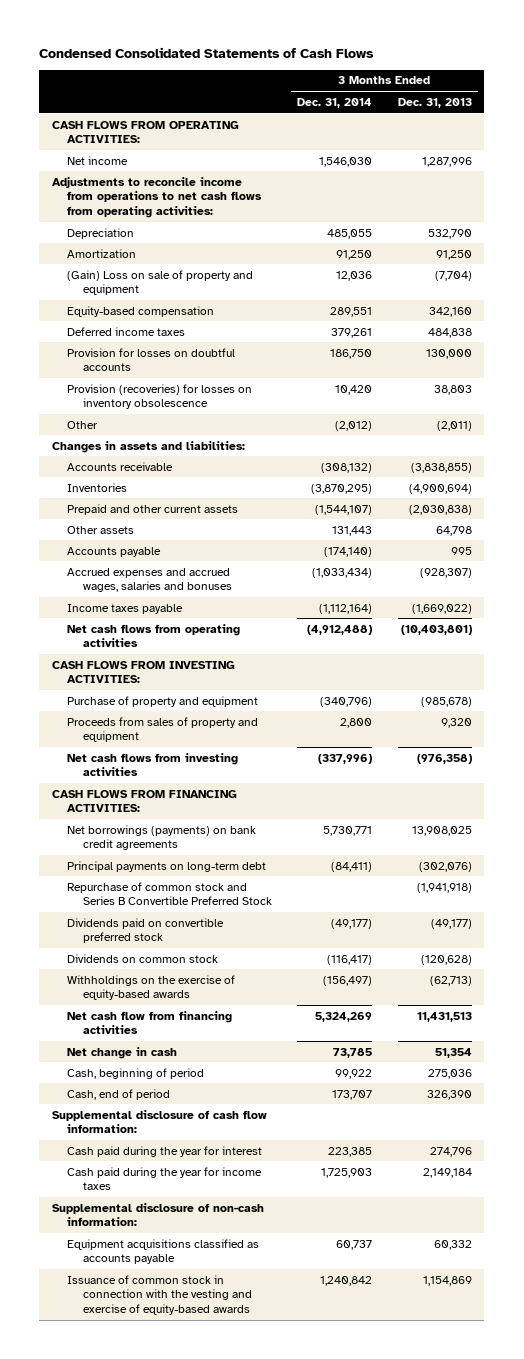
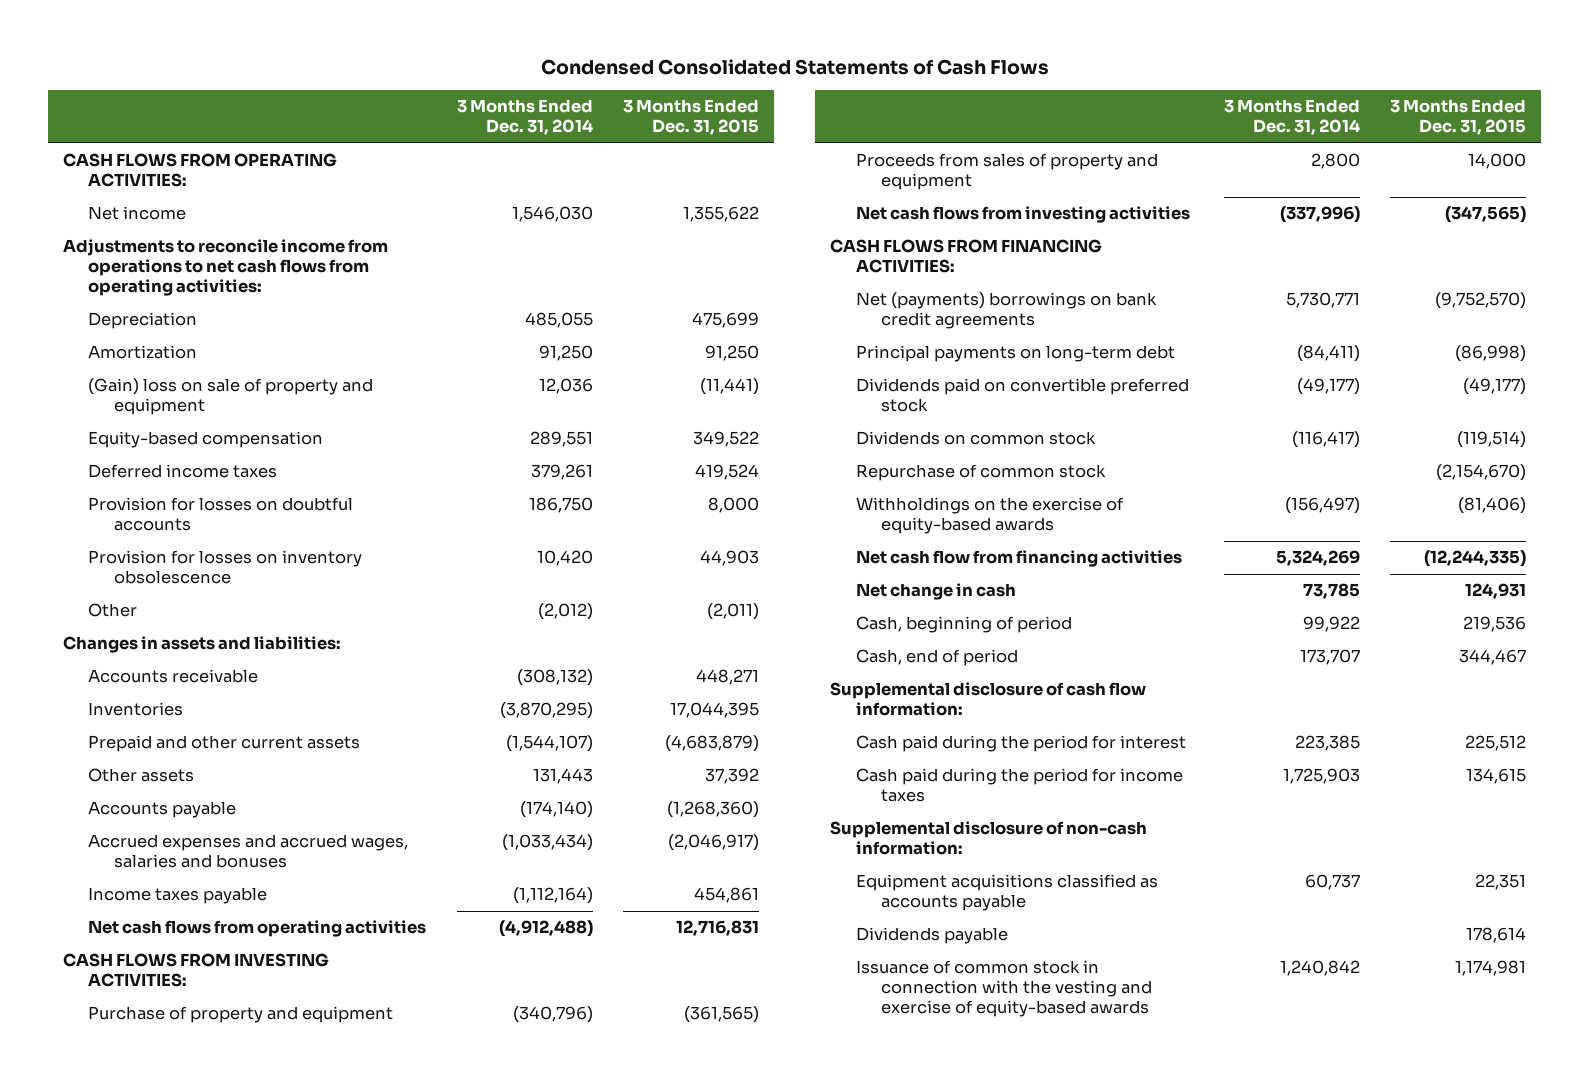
[397,97,472,108] Dec. 31, 2013 -> none
none -> [623,99,760,136] 3 Months Ended Dec. 31, 2015
[67,269,254,296] (Gain) Loss on sale of property and equipment -> [88,378,374,416] (Gain) loss on sale of property and equipment
[67,383,253,410] Provision (recoveries) for losses on inventory obsolescence -> [88,550,363,585] Provision for losses on inventory obsolescence
[67,824,257,851] Net borrowings (payments) on bank credit agreements -> [855,292,1157,330] Net (payments) borrowings on bank credit agreements
[67,881,272,906] Repurchase of common stock and Series B Convertible Preferred Stock -> none
none -> [855,464,1106,482] Repurchase of common stock
[67,1145,263,1157] Cash paid during the year for interest -> [855,735,1186,753] Cash paid during the period for interest
[67,1166,263,1191] Cash paid during the year for income taxes -> [855,768,1183,803] Cash paid during the period for income taxes
none -> [855,927,1008,945] Dividends payable

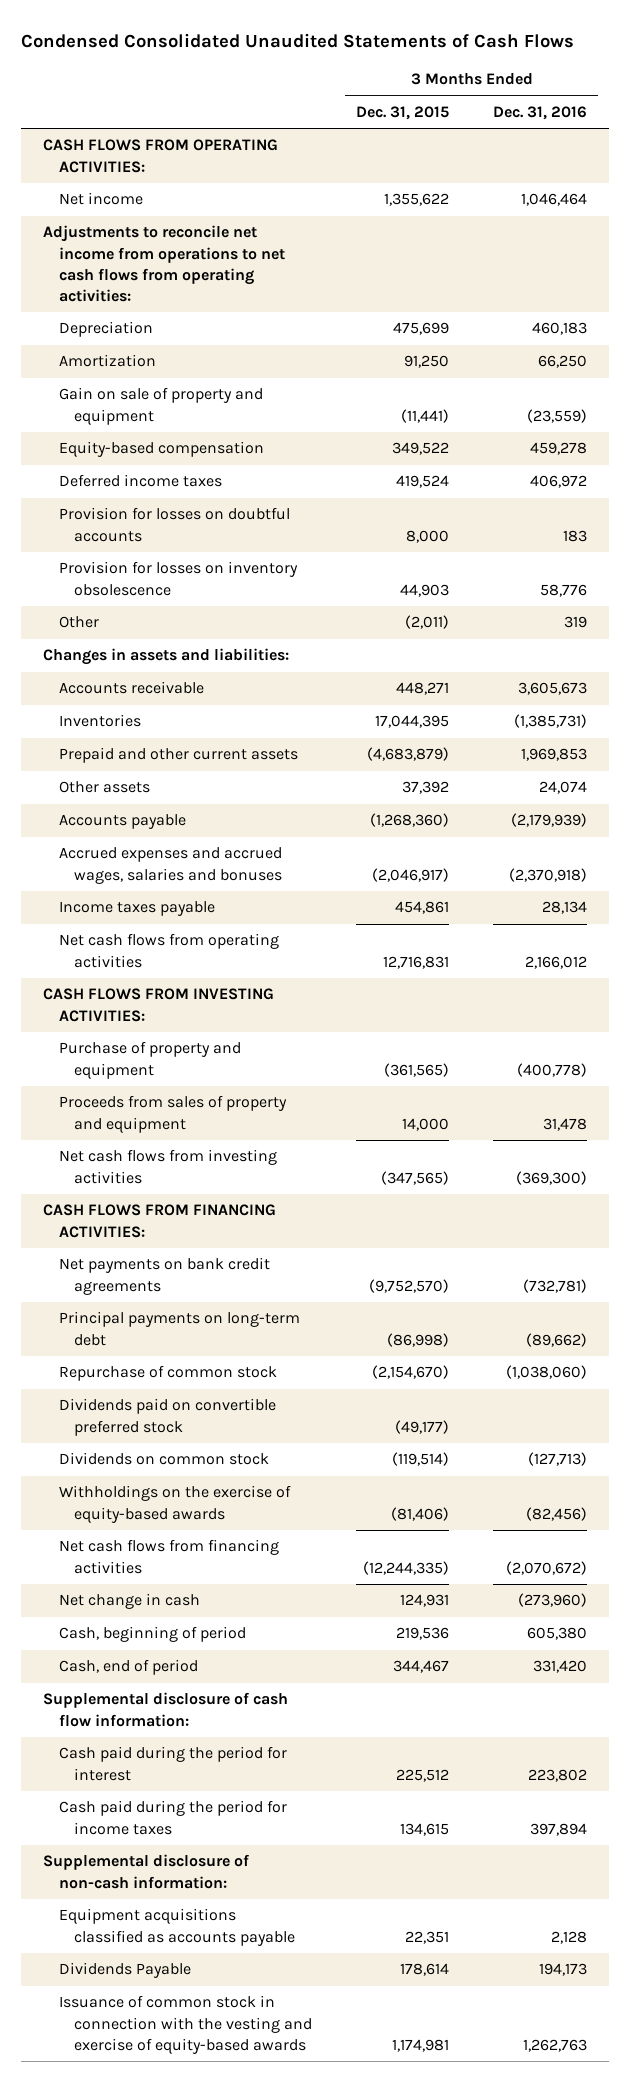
[540,58,1049,75] Condensed Consolidated Statements of Cash Flows -> [21,32,575,48] Condensed Consolidated Unaudited Statements of Cash Flows
[456,99,593,136] 3 Months Ended Dec. 31, 2014 -> none
none -> [493,106,588,121] Dec. 31, 2016
[63,239,389,297] Adjustments to reconcile income from operations to net cash flows from operating activities: -> [43,225,285,302] Adjustments to reconcile net income from operations to net cash flows from operating activities:
[88,378,374,416] (Gain) loss on sale of property and equipment -> [58,387,263,425] Gain on sale of property and equipment
[855,292,1157,330] Net (payments) borrowings on bank credit agreements -> [58,1257,270,1295] Net payments on bank credit agreements
[855,464,1106,482] Repurchase of common stock -> [58,1365,277,1382] Repurchase of common stock
[855,550,1182,568] Net cash flow from financing activities -> [58,1539,279,1574] Net cash flows from financing activities
[855,927,1008,945] Dividends payable -> [58,1962,191,1979] Dividends Payable

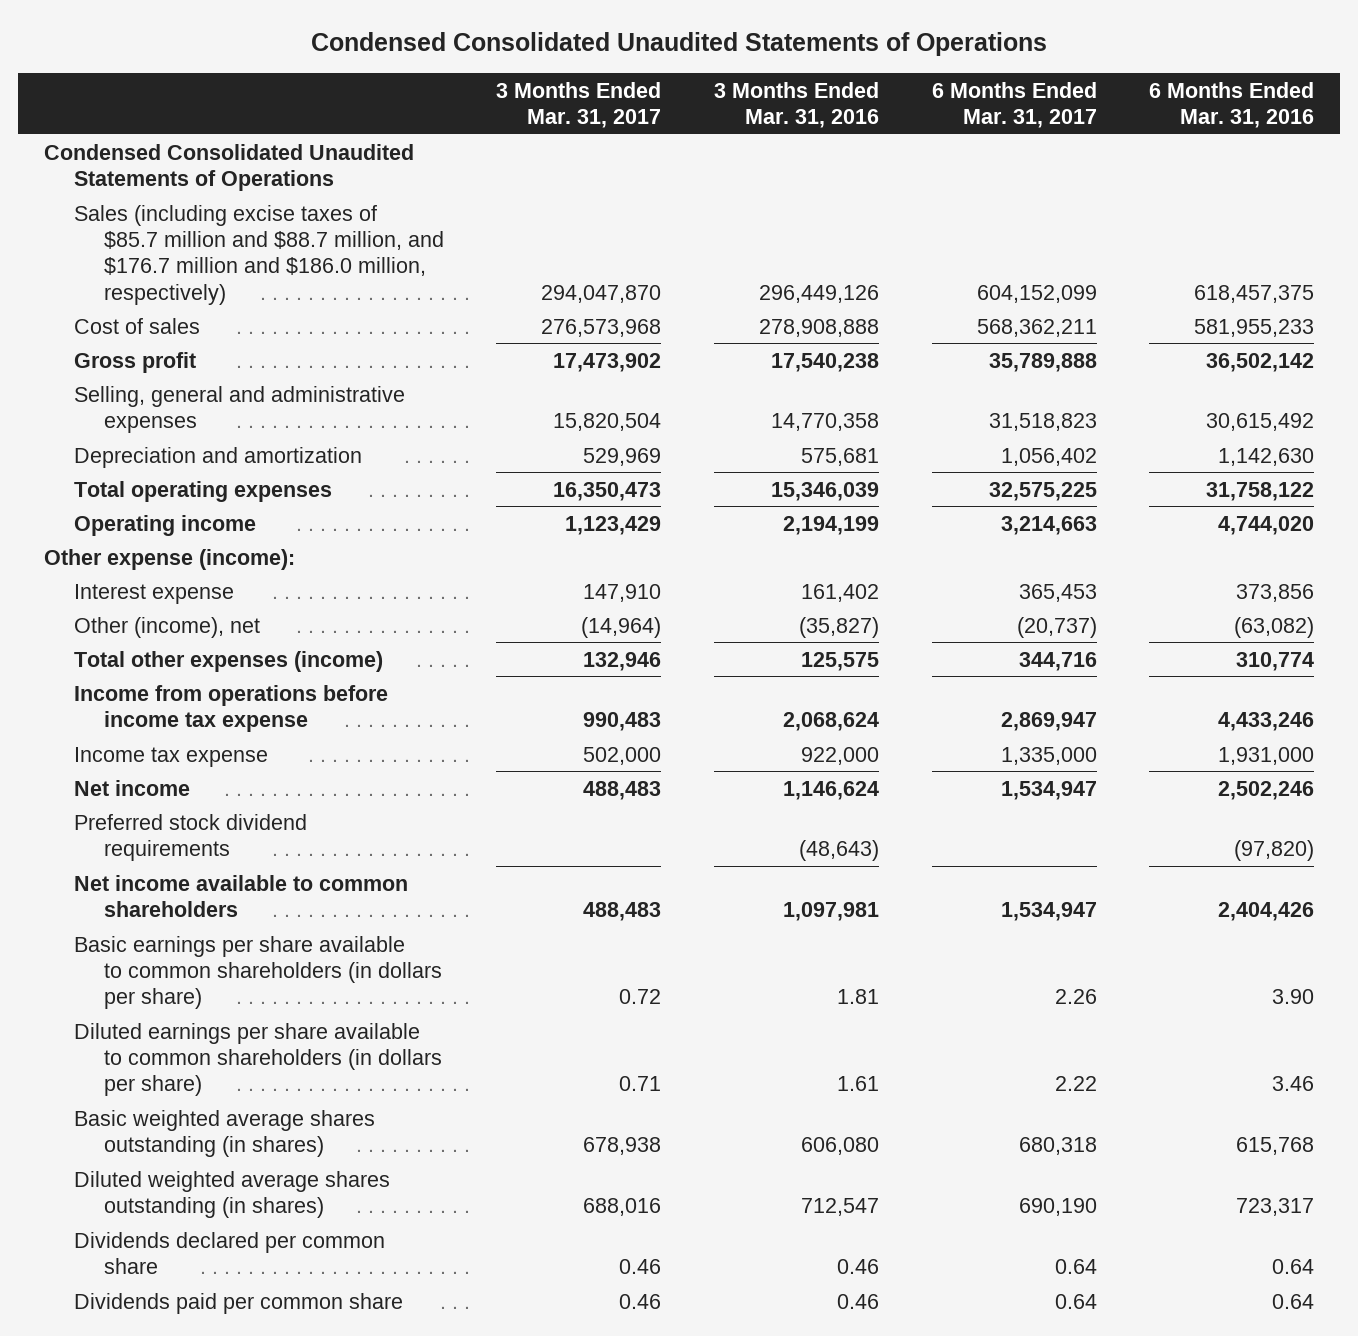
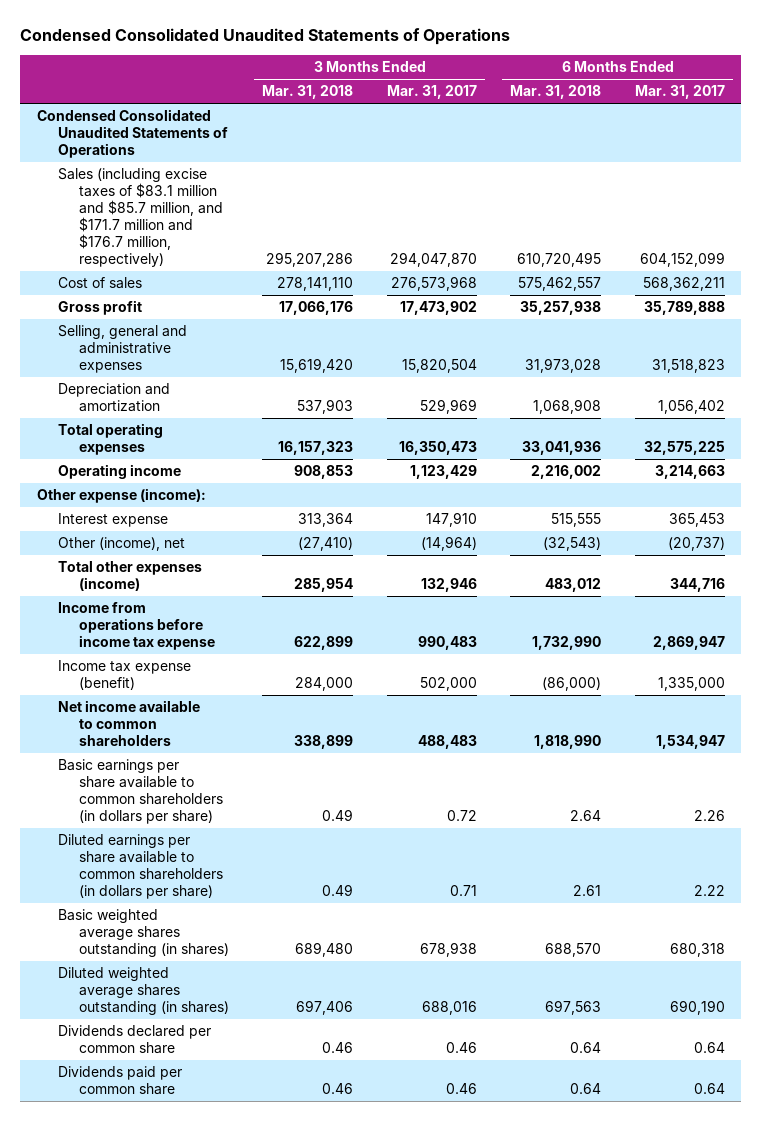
[713,81,879,129] 3 Months Ended Mar. 31, 2016 -> none
[1149,81,1315,129] 6 Months Ended Mar. 31, 2016 -> none
none -> [262,85,354,100] Mar. 31, 2018
none -> [510,85,602,100] Mar. 31, 2018
[73,204,444,305] Sales (including excise taxes of $85.7 million and $88.7 million, and $176.7 million and $186.0 million, respectively) -> [57,168,224,268] Sales (including excise taxes of $83.1 million and $85.7 million, and $171.7 million and $176.7 million, respectively)
[73,779,190,796] Net income -> none
[73,813,307,861] Preferred stock dividend requirements -> none
[73,746,268,767] Income tax expense -> [57,660,191,691] Income tax expense (benefit)

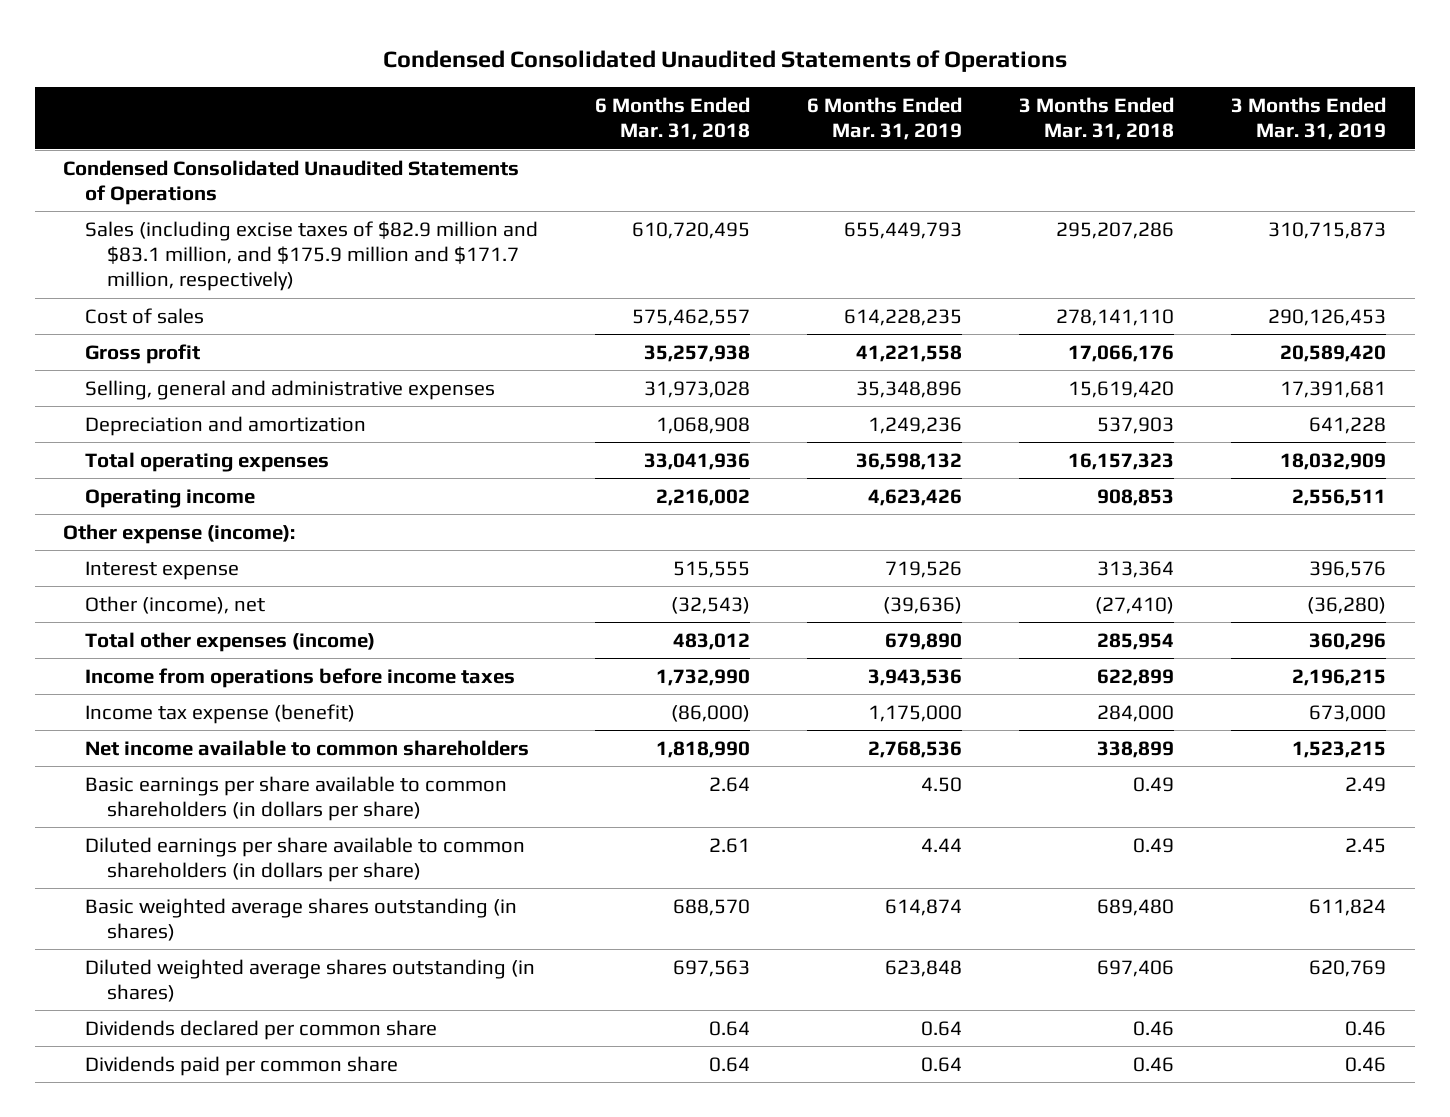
[386,85,477,100] Mar. 31, 2017 -> none
[634,85,725,100] Mar. 31, 2017 -> none
none -> [807,96,963,141] 6 Months Ended Mar. 31, 2019
none -> [1231,96,1387,141] 3 Months Ended Mar. 31, 2019
[57,168,224,268] Sales (including excise taxes of $83.1 million and $85.7 million, and $171.7 million and $176.7 million, respectively) -> [84,220,538,292] Sales (including excise taxes of $82.9 million and $83.1 million, and $175.9 million and $171.7 million, respectively)
[57,602,216,651] Income from operations before income tax expense -> [84,667,515,688] Income from operations before income taxes

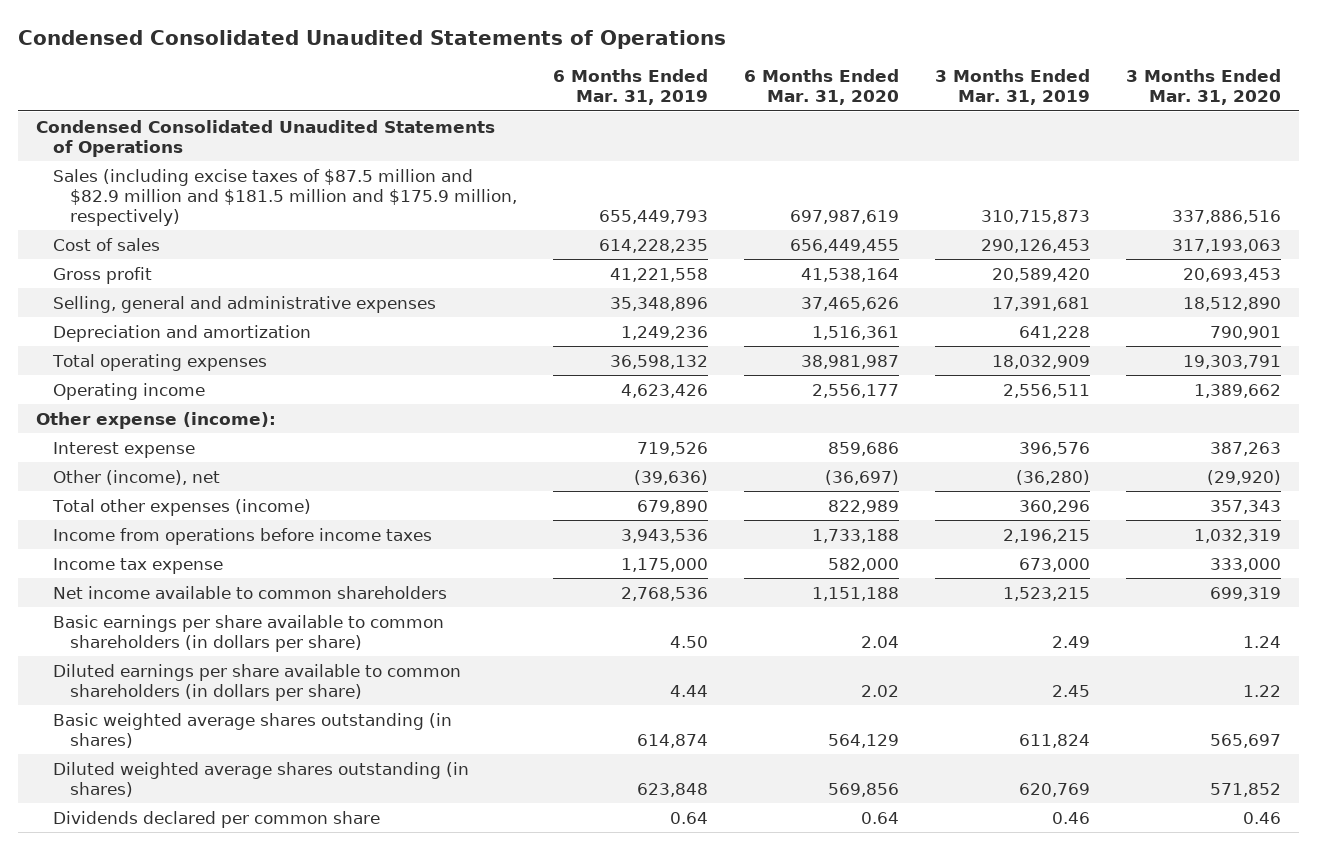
[595,96,751,141] 6 Months Ended Mar. 31, 2018 -> none
[1019,96,1175,141] 3 Months Ended Mar. 31, 2018 -> none
none -> [743,69,899,106] 6 Months Ended Mar. 31, 2020
none -> [1125,69,1281,106] 3 Months Ended Mar. 31, 2020
[84,220,538,292] Sales (including excise taxes of $82.9 million and $83.1 million, and $175.9 million and $171.7 million, respectively) -> [53,168,518,226] Sales (including excise taxes of $87.5 million and $82.9 million and $181.5 million and $175.9 million, respectively)
[84,703,355,724] Income tax expense (benefit) -> [53,557,224,574] Income tax expense
[84,1055,398,1076] Dividends paid per common share -> none

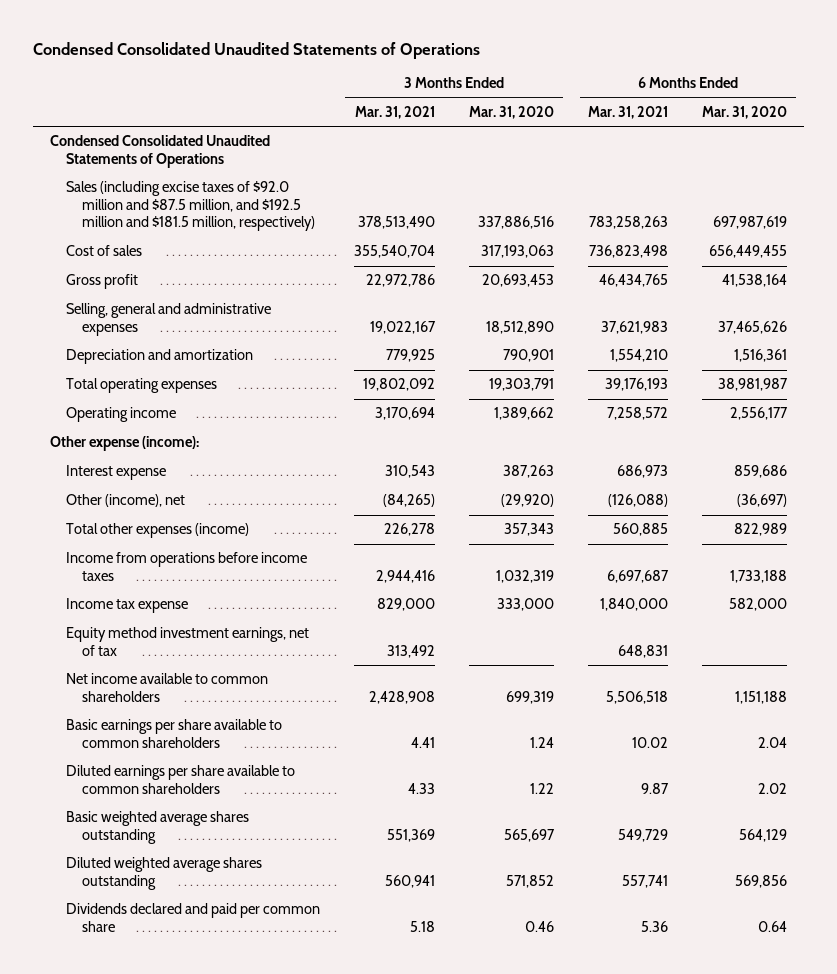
[553,69,709,106] 6 Months Ended Mar. 31, 2019 -> none
[934,69,1090,106] 3 Months Ended Mar. 31, 2019 -> none
none -> [355,106,436,120] Mar. 31, 2021
none -> [588,106,669,120] Mar. 31, 2021
[53,168,518,226] Sales (including excise taxes of $87.5 million and $82.9 million and $181.5 million and $175.9 million, respectively) -> [65,181,316,232] Sales (including excise taxes of $92.0 million and $87.5 million, and $192.5 million and $181.5 million, respectively)
none -> [65,627,309,656] Equity method investment earnings, net of tax
[53,614,445,652] Basic earnings per share available to common shareholders (in dollars per share) -> [65,719,282,748] Basic earnings per share available to common shareholders
[53,663,462,701] Diluted earnings per share available to common shareholders (in dollars per share) -> [65,765,295,794] Diluted earnings per share available to common shareholders
[53,712,453,748] Basic weighted average shares outstanding (in shares) -> [65,811,249,844] Basic weighted average shares outstanding
[53,761,470,797] Diluted weighted average shares outstanding (in shares) -> [65,857,262,890] Diluted weighted average shares outstanding
[53,810,381,828] Dividends declared per common share -> [65,903,320,932] Dividends declared and paid per common share

